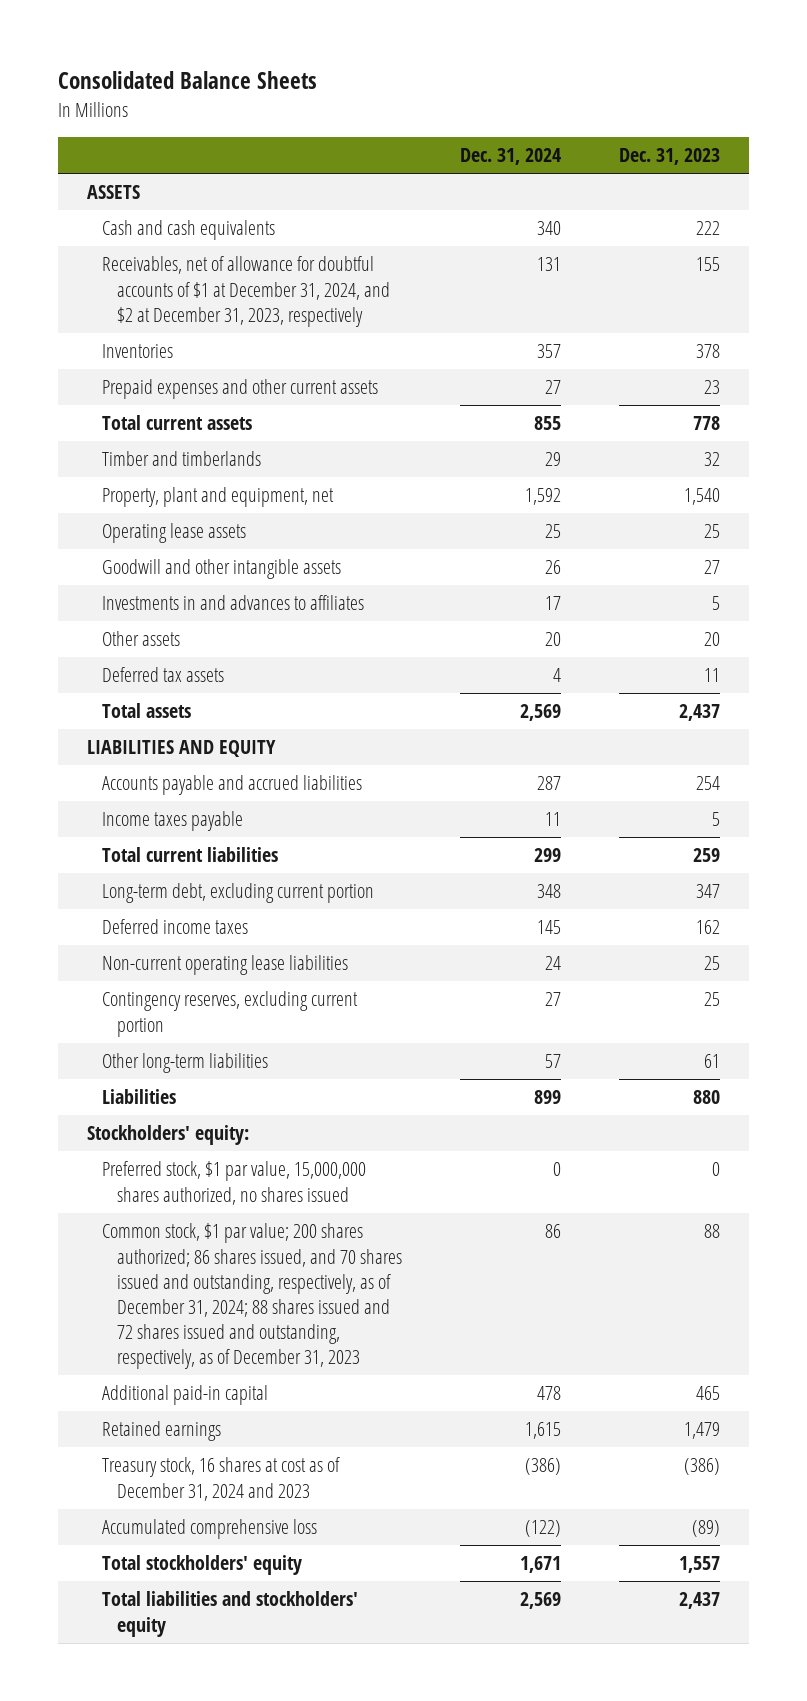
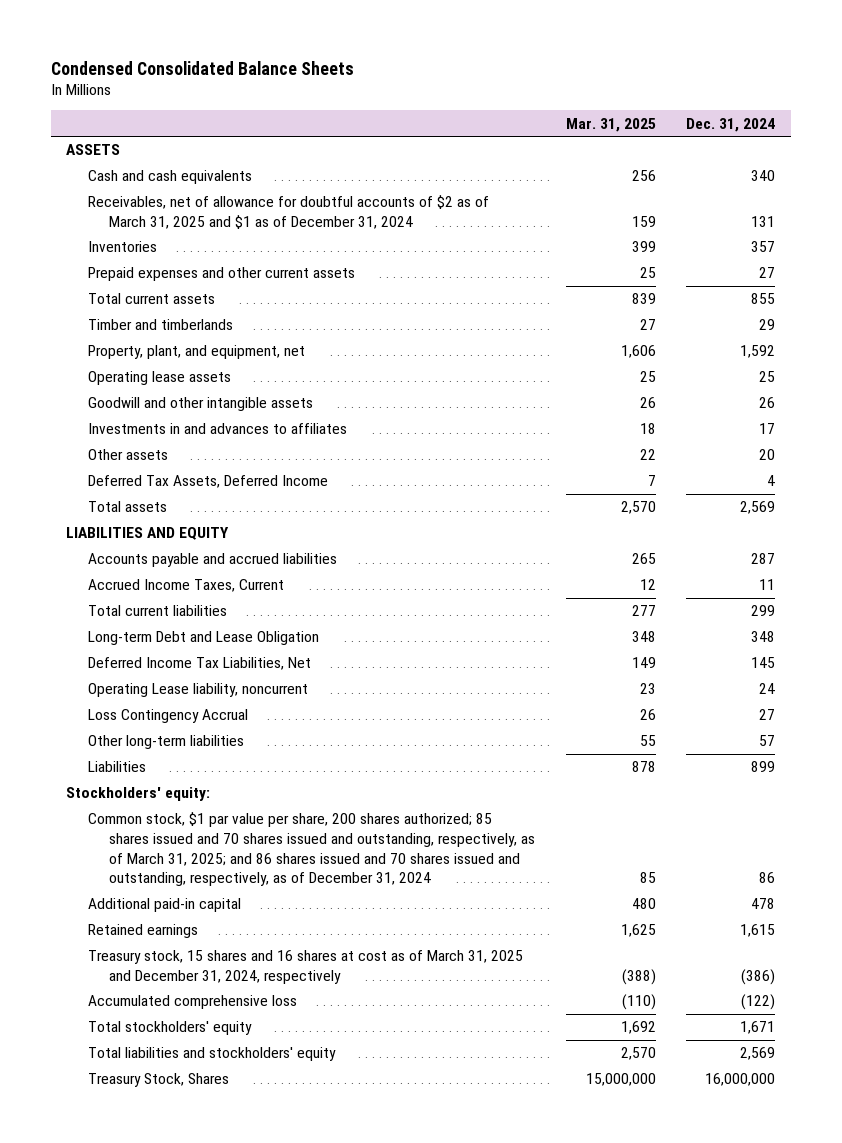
[57,71,317,90] Consolidated Balance Sheets -> [50,60,354,75] Condensed Consolidated Balance Sheets
[618,148,720,166] Dec. 31, 2023 -> none
none -> [565,117,656,132] Mar. 31, 2025
[101,256,390,327] Receivables, net of allowance for doubtful accounts of $1 at December 31, 2024, and $2 at December 31, 2023, respectively -> [87,195,489,229] Receivables, net of allowance for doubtful accounts of $2 as of March 31, 2025 and $1 as of December 31, 2024
[101,487,334,508] Property, plant and equipment, net -> [87,345,305,360] Property, plant, and equipment, net
[101,667,224,683] Deferred tax assets -> [87,475,328,489] Deferred Tax Assets, Deferred Income
[101,811,243,832] Income taxes payable -> [87,579,284,593] Accrued Income Taxes, Current
[101,991,358,1037] Contingency reserves, excluding current portion -> none
[101,883,374,904] Long-term debt, excluding current portion -> [87,631,319,646] Long-term Debt and Lease Obligation
[101,919,248,935] Deferred income taxes -> [87,657,311,671] Deferred Income Tax Liabilities, Net
[101,955,348,976] Non-current operating lease liabilities -> [87,683,308,698] Operating Lease liability, noncurrent
none -> [87,709,248,724] Loss Contingency Accrual
[101,1161,366,1205] Preferred stock, $1 par value, 15,000,000 shares authorized, no shares issued -> none
[101,1223,402,1370] Common stock, $1 par value; 200 shares authorized; 86 shares issued, and 70 shares issued and outstanding, respectively, as of December 31, 2024; 88 shares issued and 72 shares issued and outstanding, respectively, as of December 31, 2023 -> [87,812,535,887] Common stock, $1 par value per share, 200 shares authorized; 85 shares issued and 70 shares issued and outstanding, respectively, as of March 31, 2025; and 86 shares issued and 70 shares issued and outstanding, respectively, as of December 31, 2024
[101,1457,340,1501] Treasury stock, 16 shares at cost as of December 31, 2024 and 2023 -> [87,950,523,984] Treasury stock, 15 shares and 16 shares at cost as of March 31, 2025 and December 31, 2024, respectively
none -> [87,1073,229,1088] Treasury Stock, Shares

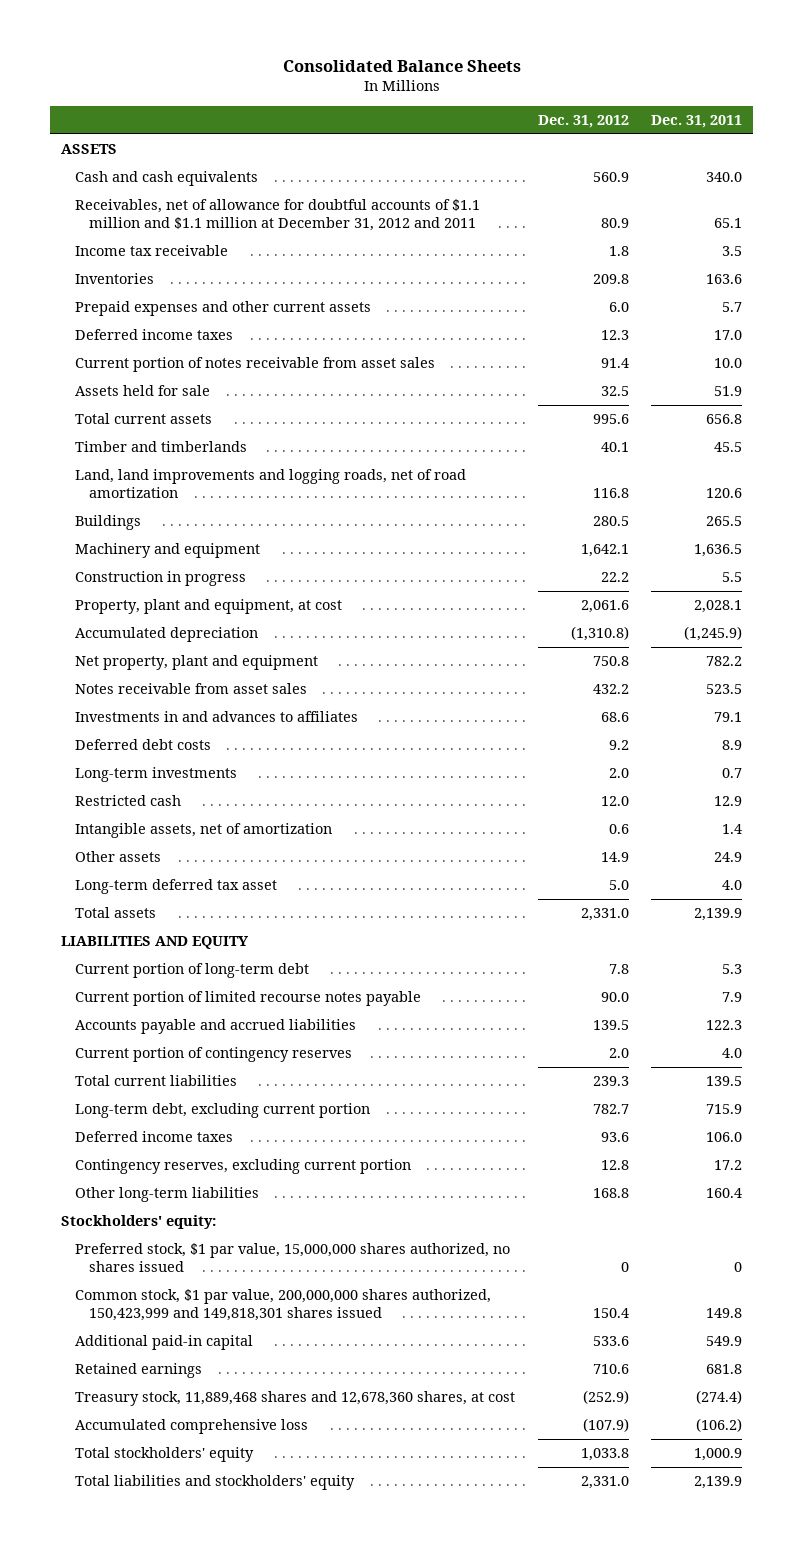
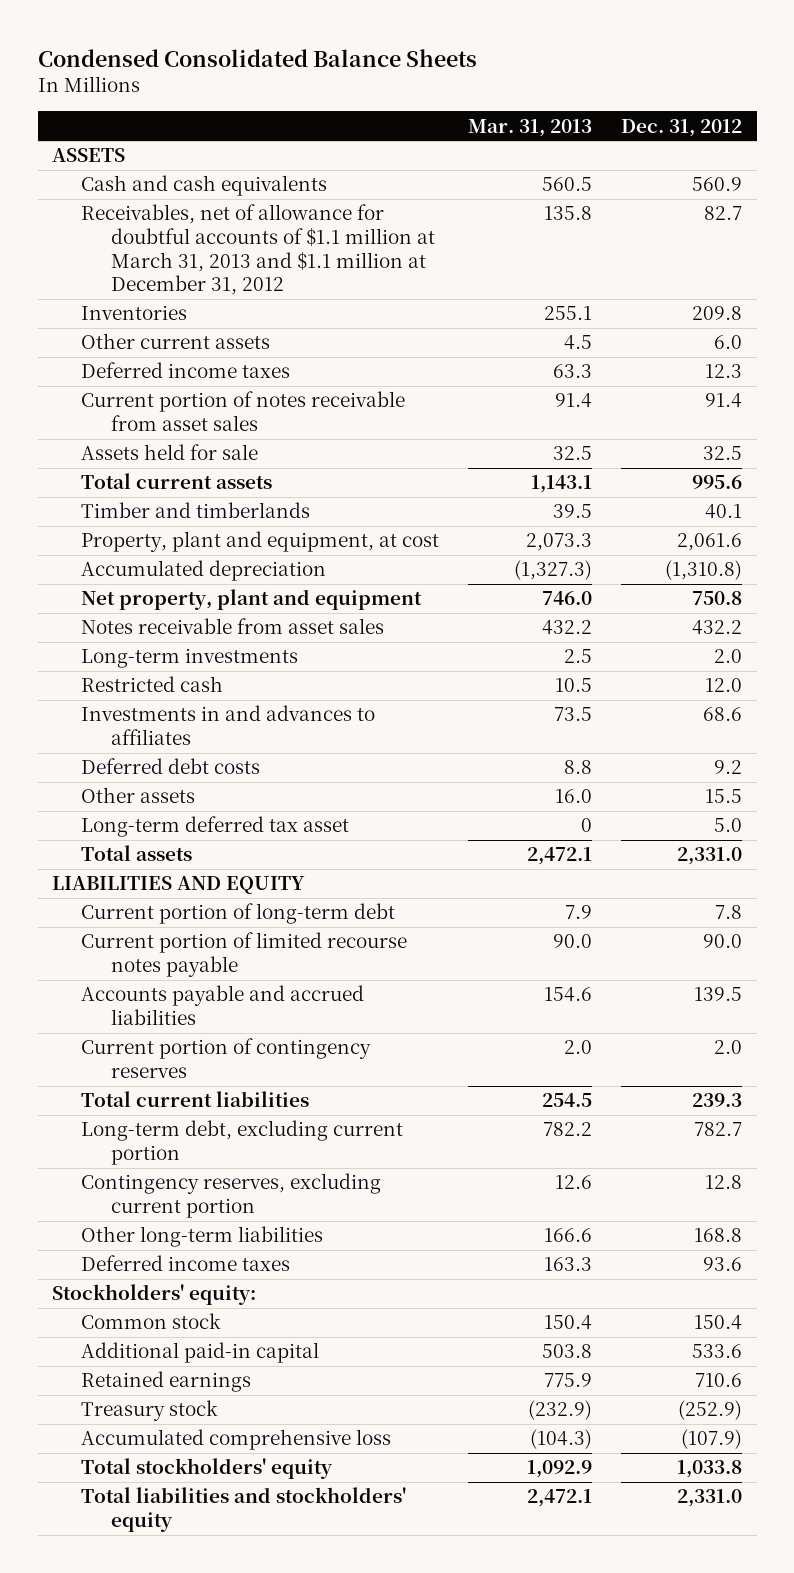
[282,60,521,73] Consolidated Balance Sheets -> [37,48,477,67] Condensed Consolidated Balance Sheets
[651,114,743,128] Dec. 31, 2011 -> none
none -> [468,118,593,137] Mar. 31, 2013
[75,245,229,257] Income tax receivable -> none
[75,199,481,231] Receivables, net of allowance for doubtful accounts of $1.1 million and $1.1 million at December 31, 2012 and 2011 -> [81,204,435,296] Receivables, net of allowance for doubtful accounts of $1.1 million at March 31, 2013 and $1.1 million at December 31, 2012
[600,217,629,228] 80.9 -> [704,206,743,221] 82.7
[75,301,372,317] Prepaid expenses and other current assets -> [81,333,271,350] Other current assets
[75,469,467,498] Land, land improvements and logging roads, net of road amortization -> none
[75,515,142,531] Buildings -> none
[75,543,261,559] Machinery and equipment -> none
[75,571,247,587] Construction in progress -> none
[75,823,333,839] Intangible assets, net of amortization -> none
[75,711,359,723] Investments in and advances to affiliates -> [81,705,376,746] Investments in and advances to affiliates
[75,739,212,751] Deferred debt costs -> [81,758,261,775] Deferred debt costs
[600,852,629,863] 14.9 -> [705,789,743,804] 15.5
[75,1131,234,1143] Deferred income taxes -> [81,1255,291,1272] Deferred income taxes
[75,1243,511,1272] Preferred stock, $1 par value, 15,000,000 shares authorized, no shares issued -> none
[75,1289,492,1321] Common stock, $1 par value, 200,000,000 shares authorized, 150,423,999 and 149,818,301 shares issued -> [81,1313,222,1330] Common stock
[75,1391,516,1407] Treasury stock, 11,889,468 shares and 12,678,360 shares, at cost -> [81,1400,219,1422] Treasury stock

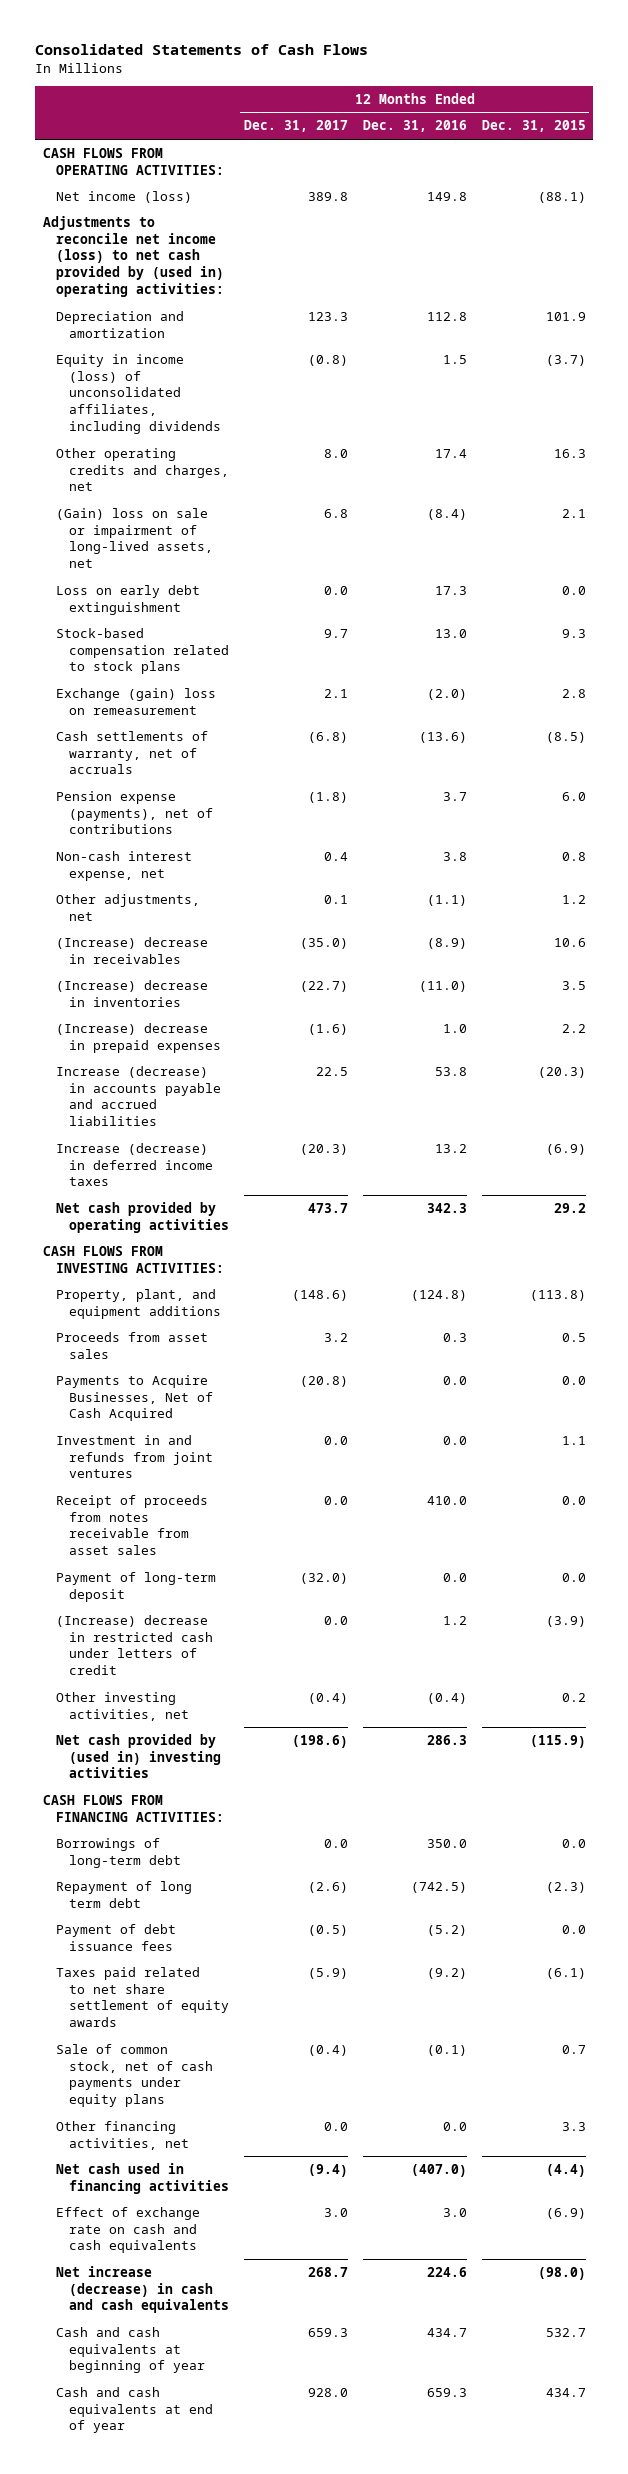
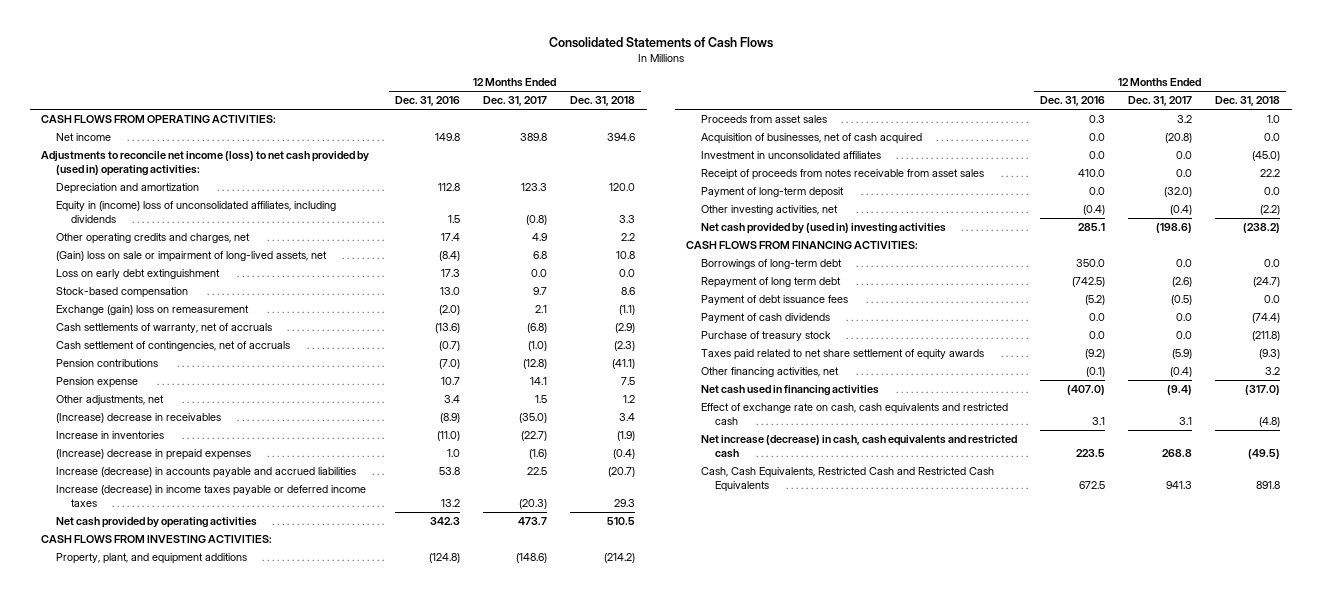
[481,120,586,133] Dec. 31, 2015 -> none
none -> [570,96,636,107] Dec. 31, 2018
[55,190,192,203] Net income (loss) -> [56,133,112,142] Net income
[55,353,221,435] Equity in income (loss) of unconsolidated affiliates, including dividends -> [56,201,337,224] Equity in (income) loss of unconsolidated affiliates, including dividends
[323,448,348,458] 8.0 -> [532,233,548,242] 4.9
[55,627,229,675] Stock-based compensation related to stock plans -> [56,287,189,299] Stock-based compensation
[55,790,213,835] Pension expense (payments), net of contributions -> none
[55,850,192,881] Non-cash interest expense, net -> none
none -> [56,341,291,352] Cash settlement of contingencies, net of accruals
none -> [56,359,159,368] Pension contributions
none -> [56,377,139,389] Pension expense
[323,894,348,904] 0.1 -> [535,395,548,404] 1.5
[426,894,467,906] (1.1) -> [444,395,461,404] 3.4
[55,979,208,1007] (Increase) decrease in inventories -> [56,431,165,440] Increase in inventories
[55,1142,213,1187] Increase (decrease) in deferred income taxes -> [56,485,367,508] Increase (decrease) in income taxes payable or deferred income taxes
[55,1374,213,1422] Payments to Acquire Businesses, Net of Cash Acquired -> [700,133,922,145] Acquisition of businesses, net of cash acquired
[55,1434,213,1479] Investment in and refunds from joint ventures -> [700,151,881,160] Investment in unconsolidated affiliates
[55,1614,213,1676] (Increase) decrease in restricted cash under letters of credit -> none
[426,1734,467,1745] 286.3 -> [1077,223,1105,232] 285.1
none -> [700,313,830,324] Payment of cash dividends
none -> [700,331,831,342] Purchase of treasury stock
[55,2043,213,2108] Sale of common stock, net of cash payments under equity plans -> none
[323,2121,348,2131] 0.0 -> [1169,367,1192,378] (0.4)
[442,2121,467,2131] 0.0 -> [1085,367,1105,378] (0.1)
[55,2326,205,2374] Cash and cash equivalents at beginning of year -> none
[55,2386,213,2434] Cash and cash equivalents at end of year -> none
[55,2206,200,2254] Effect of exchange rate on cash and cash equivalents -> [700,403,1008,426] Effect of exchange rate on cash, cash equivalents and restricted cash
[323,2207,348,2217] 3.0 -> [1178,417,1192,426] 3.1
[442,2207,467,2217] 3.0 -> [1091,417,1105,426] 3.1
[55,2265,229,2314] Net increase (decrease) in cash and cash equivalents -> [700,435,1017,459] Net increase (decrease) in cash, cash equivalents and restricted cash
[307,2266,348,2277] 268.7 -> [1161,449,1192,458] 268.8
[426,2266,467,2277] 224.6 -> [1075,449,1105,458] 223.5
none -> [700,467,994,493] Cash, Cash Equivalents, Restricted Cash and Restricted Cash Equivalents

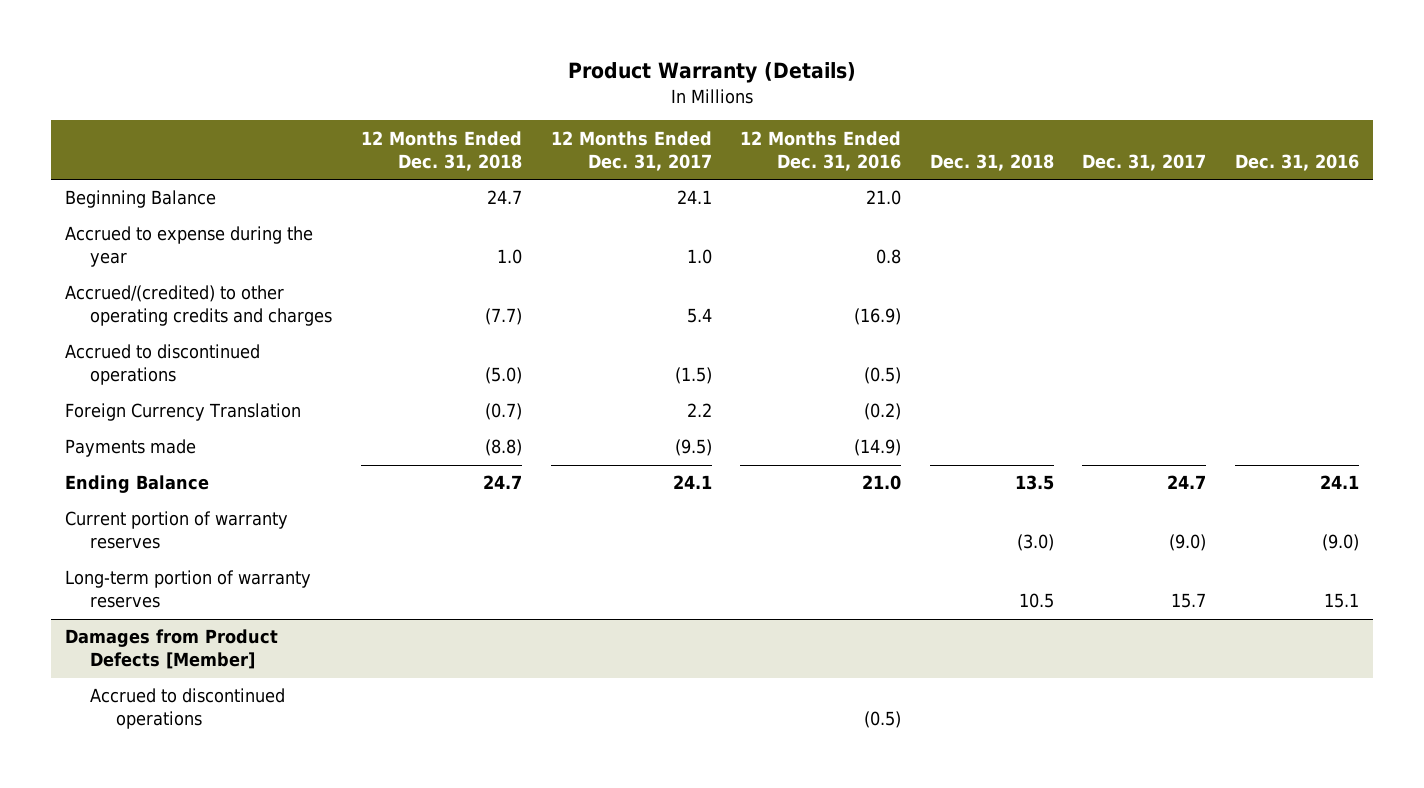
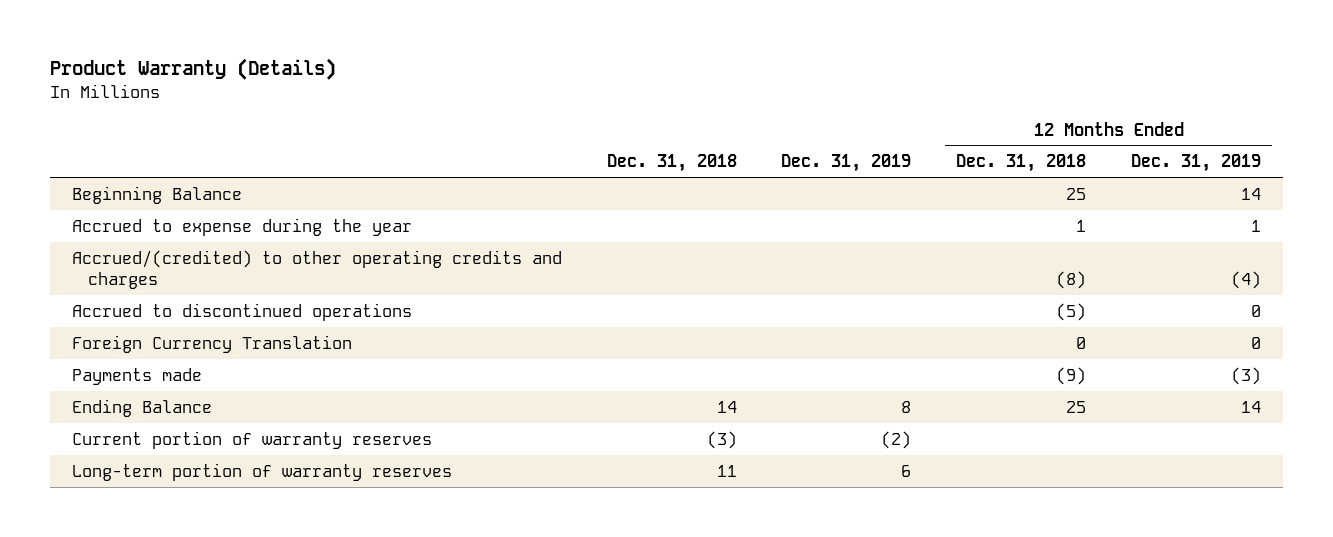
[550,130,712,171] 12 Months Ended Dec. 31, 2017 -> none
[740,130,902,171] 12 Months Ended Dec. 31, 2016 -> none
[1082,153,1207,171] Dec. 31, 2017 -> none
[1234,153,1359,171] Dec. 31, 2016 -> none
none -> [781,154,912,173] Dec. 31, 2019
none -> [1130,154,1261,173] Dec. 31, 2019
[64,629,278,670] Damages from Product Defects [Member] -> none
[90,688,286,730] Accrued to discontinued operations -> none
[486,190,522,205] 24.7 -> [1066,187,1087,200] 25
[496,249,522,265] 1.0 -> [1076,219,1087,232] 1
[484,308,522,326] (7.7) -> [1056,270,1087,289] (8)
[484,367,522,385] (5.0) -> [1056,302,1087,321] (5)
[484,403,522,421] (0.7) -> [1076,336,1087,349] 0
[484,439,522,457] (8.8) -> [1056,366,1087,385] (9)
[482,475,522,490] 24.7 -> [1066,400,1087,413] 25
[1014,475,1054,491] 13.5 -> [716,400,737,413] 14
[1016,534,1054,552] (3.0) -> [706,430,737,449] (3)
[1018,593,1054,609] 10.5 -> [716,464,737,477] 11

